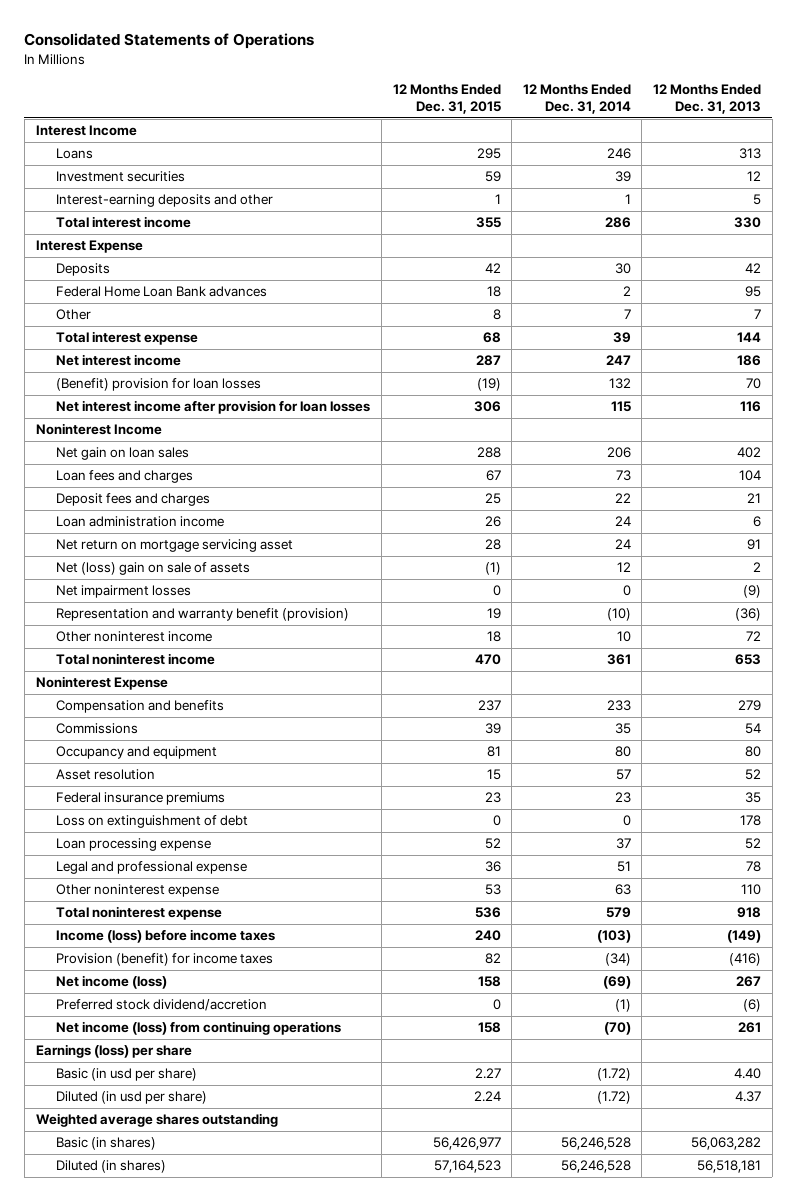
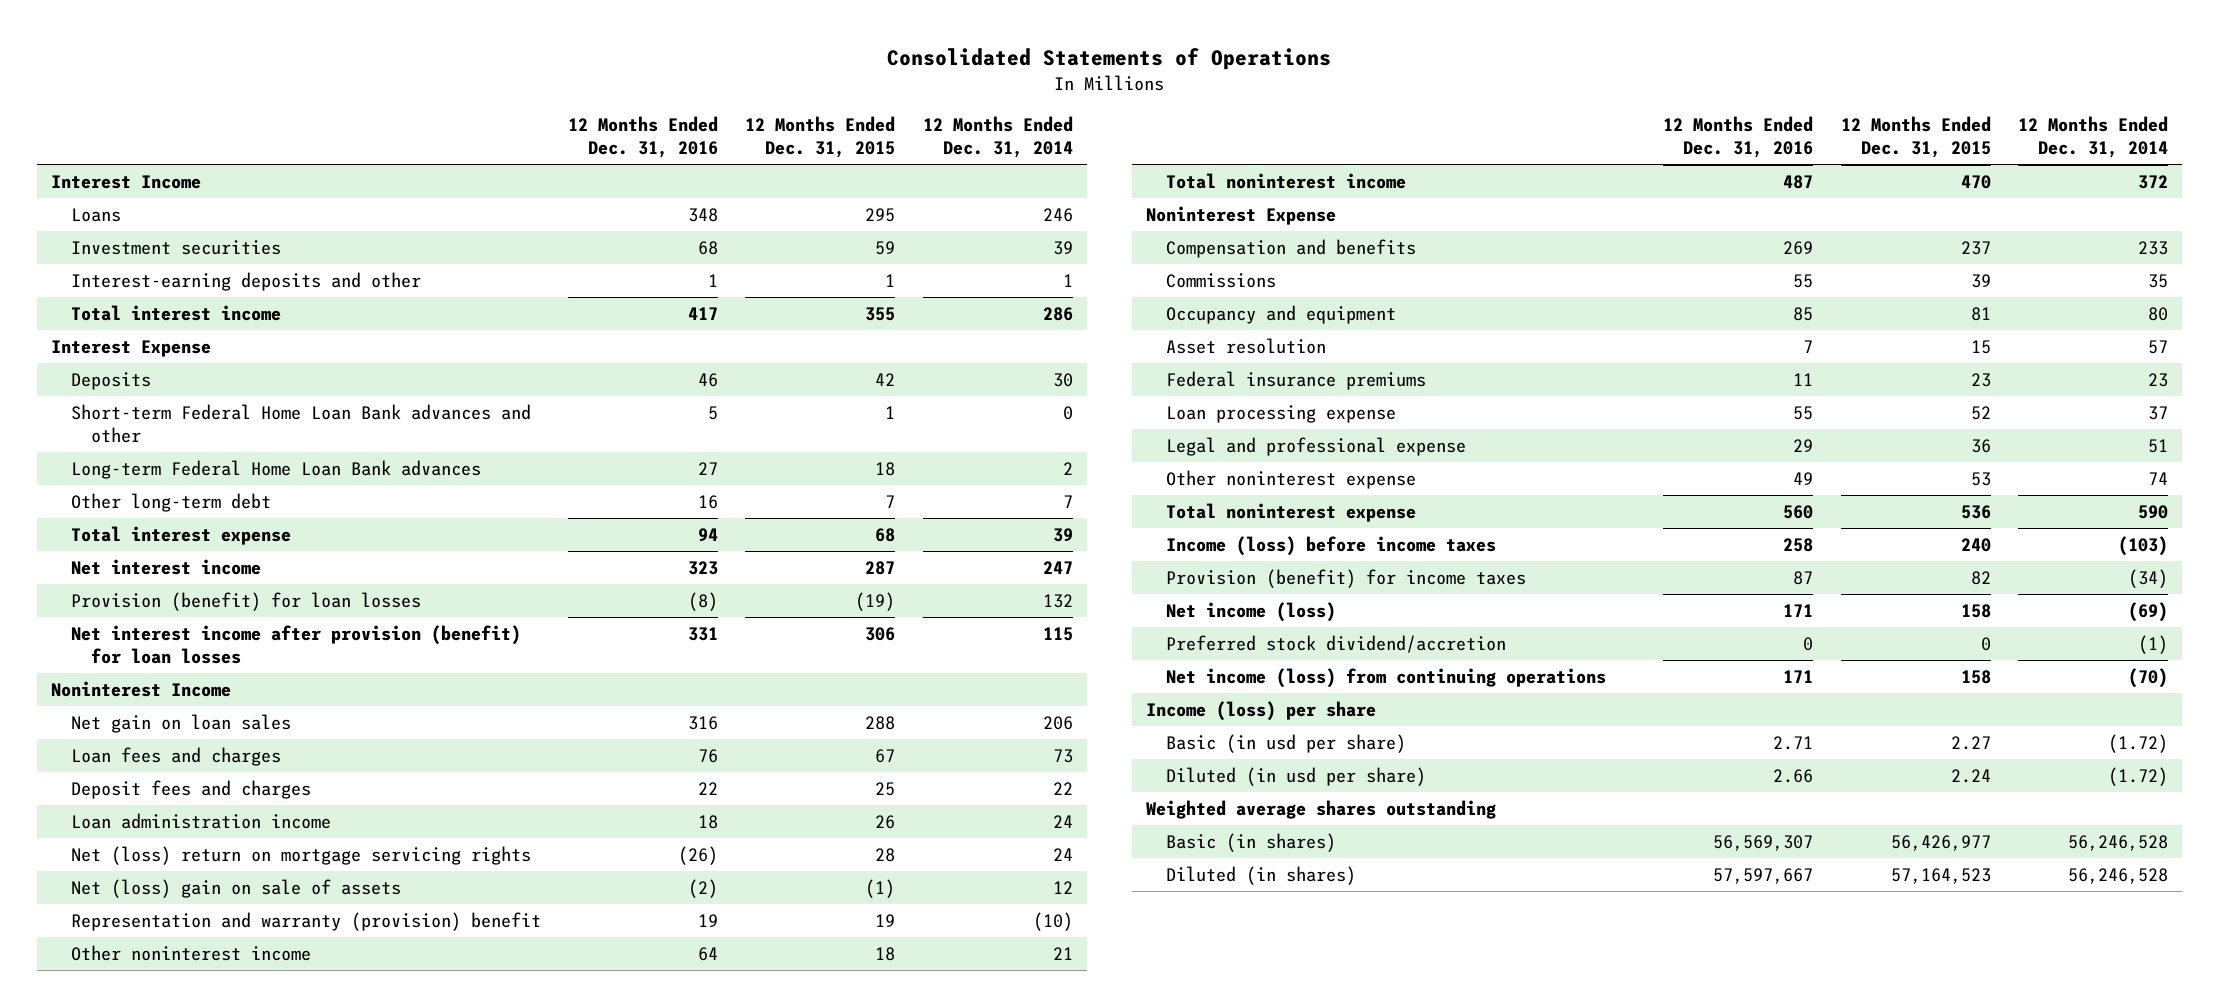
[652,83,761,114] 12 Months Ended Dec. 31, 2013 -> none
none -> [568,115,719,158] 12 Months Ended Dec. 31, 2016
none -> [70,403,531,444] Short-term Federal Home Loan Bank advances and other
[56,286,268,298] Federal Home Loan Bank advances -> [70,459,481,479] Long-term Federal Home Loan Bank advances
[56,309,92,321] Other -> [70,492,271,512] Other long-term debt
[492,309,501,321] 8 -> [885,494,896,508] 7
[56,378,262,392] (Benefit) provision for loan losses -> [70,591,421,611] Provision (benefit) for loan losses
[56,400,371,415] Net interest income after provision for loan losses -> [70,624,521,665] Net interest income after provision (benefit) for loan losses
[56,539,294,553] Net return on mortgage servicing asset -> [70,845,531,865] Net (loss) return on mortgage servicing rights
[56,585,192,599] Net impairment losses -> none
[56,608,350,622] Representation and warranty benefit (provision) -> [70,911,541,931] Representation and warranty (provision) benefit
[616,631,631,643] 10 -> [1052,946,1073,960] 21
[606,654,631,666] 361 -> [2138,174,2169,189] 372
[56,815,249,829] Loss on extinguishment of debt -> none
[614,884,631,896] 63 -> [2148,471,2169,485] 74
[605,907,631,919] 579 -> [2138,504,2169,519] 590
[35,1044,192,1059] Earnings (loss) per share -> [1145,700,1376,721] Income (loss) per share

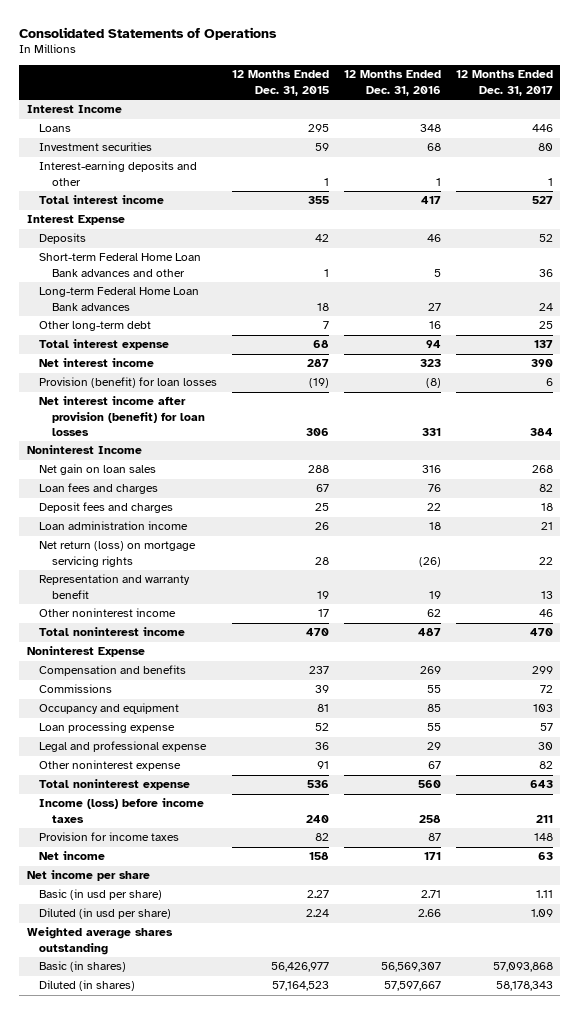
[922,115,1073,158] 12 Months Ended Dec. 31, 2014 -> none
none -> [455,70,553,96] 12 Months Ended Dec. 31, 2017
[70,878,401,898] Net (loss) gain on sale of assets -> none
[70,845,531,865] Net (loss) return on mortgage servicing rights -> [39,541,197,567] Net return (loss) on mortgage servicing rights
[70,911,541,931] Representation and warranty (provision) benefit -> [39,574,191,599] Representation and warranty benefit
[698,946,719,961] 64 -> [426,609,441,618] 62
[875,946,896,961] 18 -> [318,609,330,618] 17
[1165,337,1326,354] Asset resolution -> none
[1165,370,1426,390] Federal insurance premiums -> none
[1793,471,1814,485] 49 -> [427,761,441,770] 67
[1970,471,1991,486] 53 -> [317,761,330,770] 91
[1165,634,1506,653] Preferred stock dividend/accretion -> none
[1165,667,1606,688] Net income (loss) from continuing operations -> none
[1165,568,1526,588] Provision (benefit) for income taxes -> [39,832,180,842] Provision for income taxes
[1165,601,1336,622] Net income (loss) -> [39,851,106,861] Net income
[1145,700,1376,721] Income (loss) per share -> [26,870,150,882] Net income per share

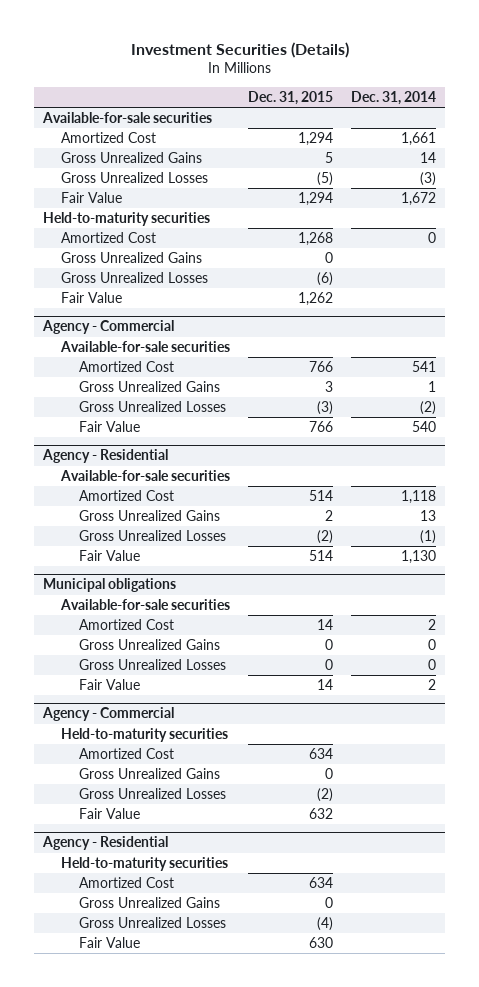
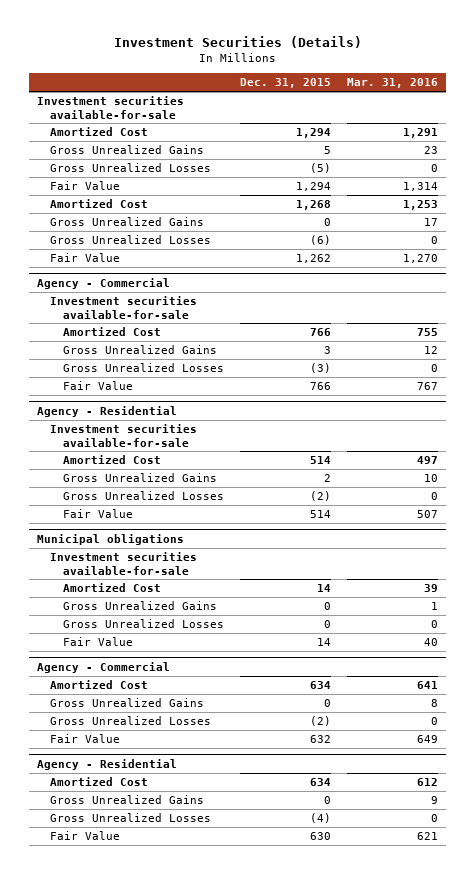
[351,90,437,105] Dec. 31, 2014 -> none
none -> [347,78,439,89] Mar. 31, 2016
[42,111,213,123] Available-for-sale securities -> [37,96,185,119] Investment securities available-for-sale
[43,211,211,226] Held-to-maturity securities -> none
[60,340,231,352] Available-for-sale securities -> [50,296,198,319] Investment securities available-for-sale
[60,469,231,481] Available-for-sale securities -> [50,424,198,447] Investment securities available-for-sale
[60,598,231,610] Available-for-sale securities -> [50,552,198,575] Investment securities available-for-sale
[61,727,229,742] Held-to-maturity securities -> none
[61,856,229,871] Held-to-maturity securities -> none

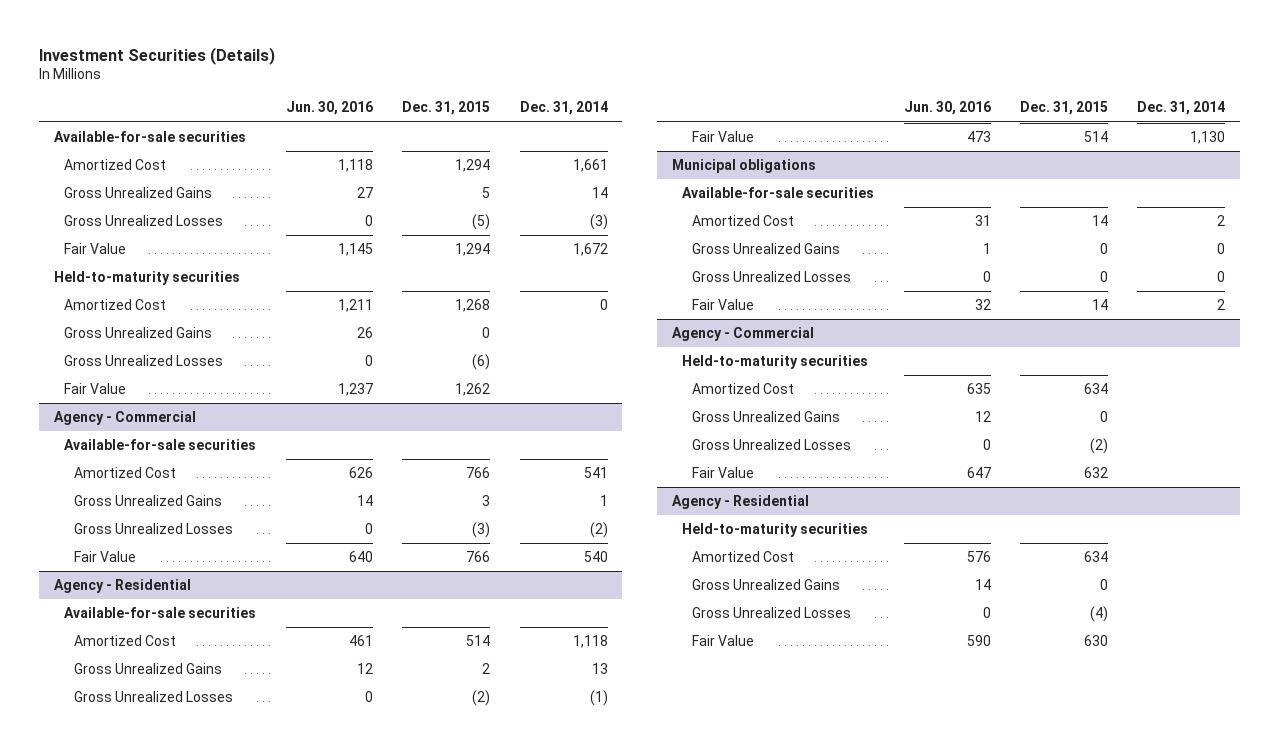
[347,78,439,89] Mar. 31, 2016 -> none
none -> [285,101,373,116] Jun. 30, 2016
none -> [519,101,608,116] Dec. 31, 2014
[37,96,185,119] Investment securities available-for-sale -> [53,131,246,143] Available-for-sale securities
none -> [53,271,240,286] Held-to-maturity securities
[50,296,198,319] Investment securities available-for-sale -> [64,439,257,451] Available-for-sale securities
[50,424,198,447] Investment securities available-for-sale -> [64,607,257,619] Available-for-sale securities
[50,552,198,575] Investment securities available-for-sale -> [682,187,875,199] Available-for-sale securities
none -> [682,355,869,370] Held-to-maturity securities
none -> [682,523,869,538] Held-to-maturity securities

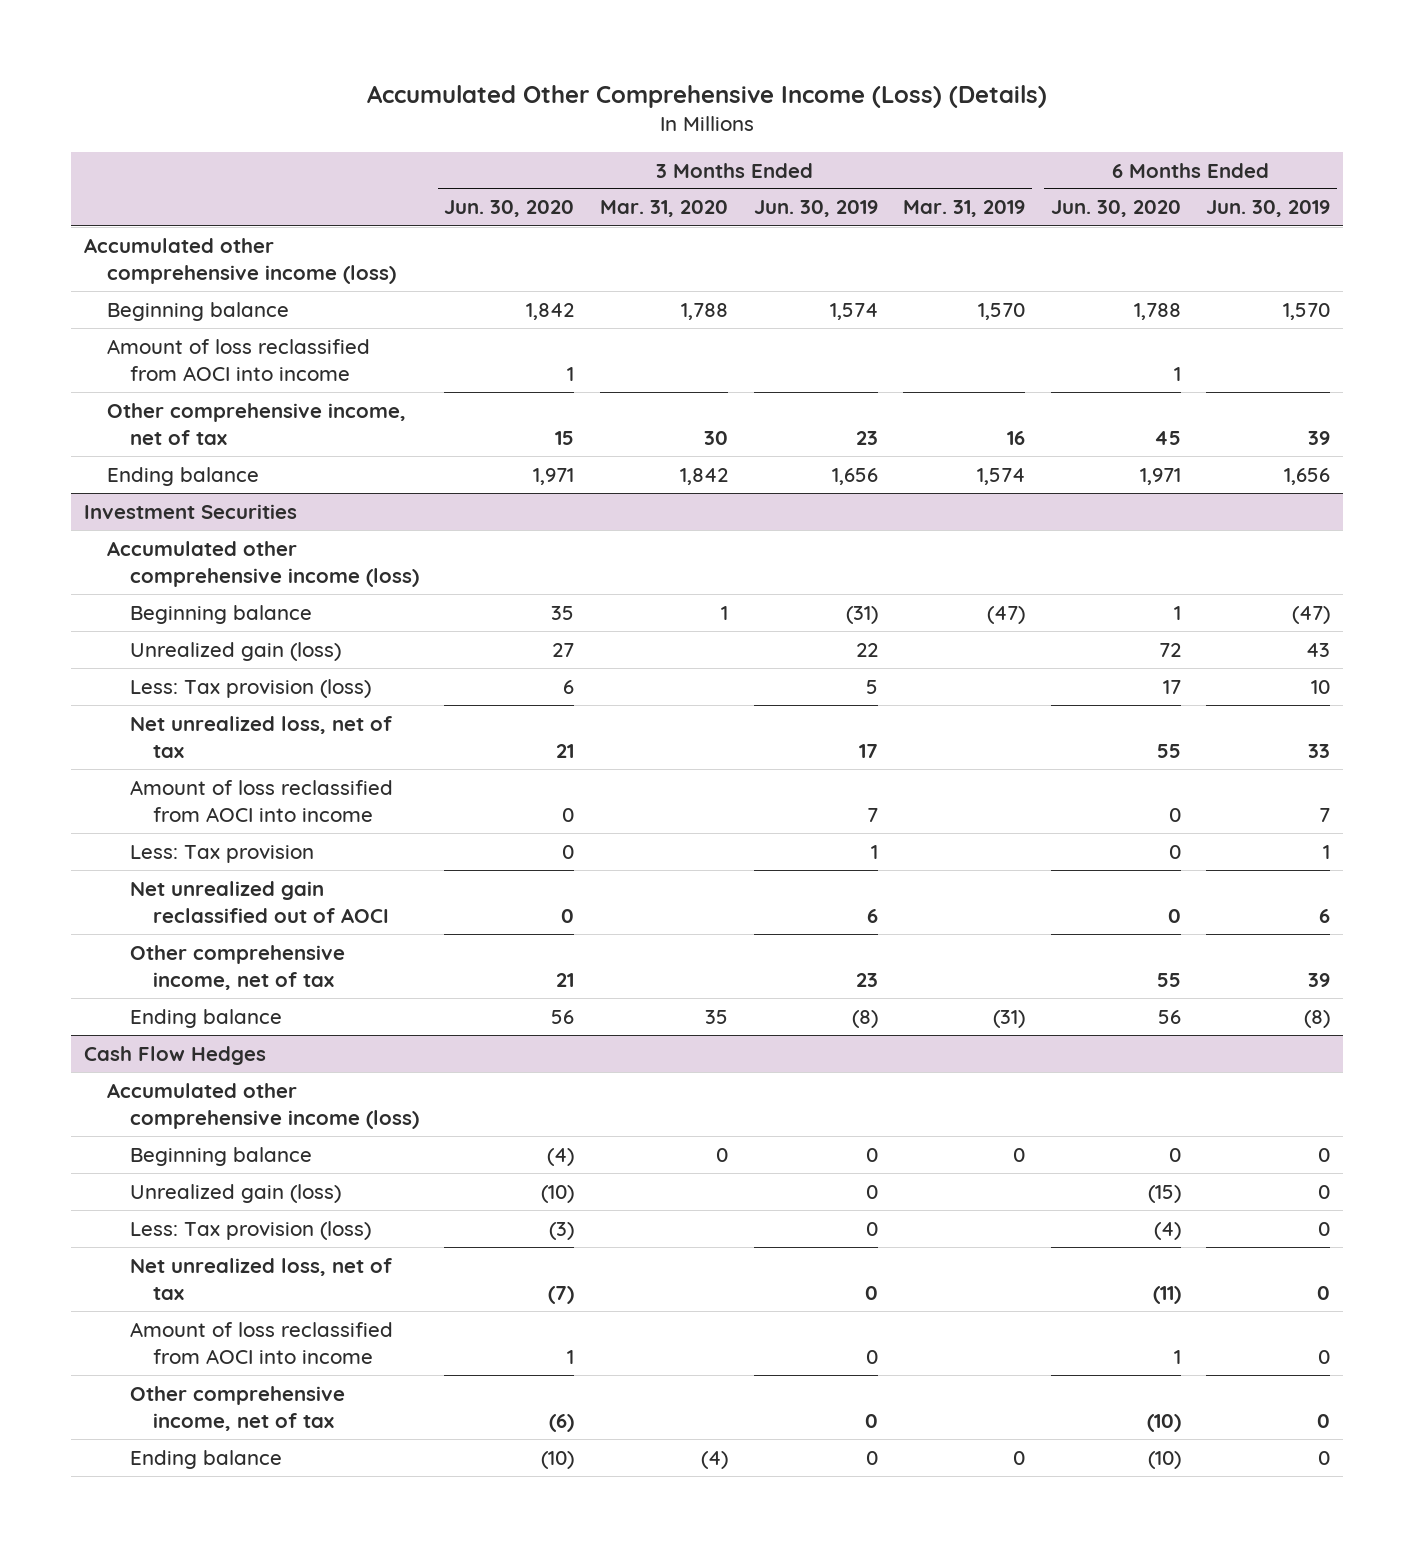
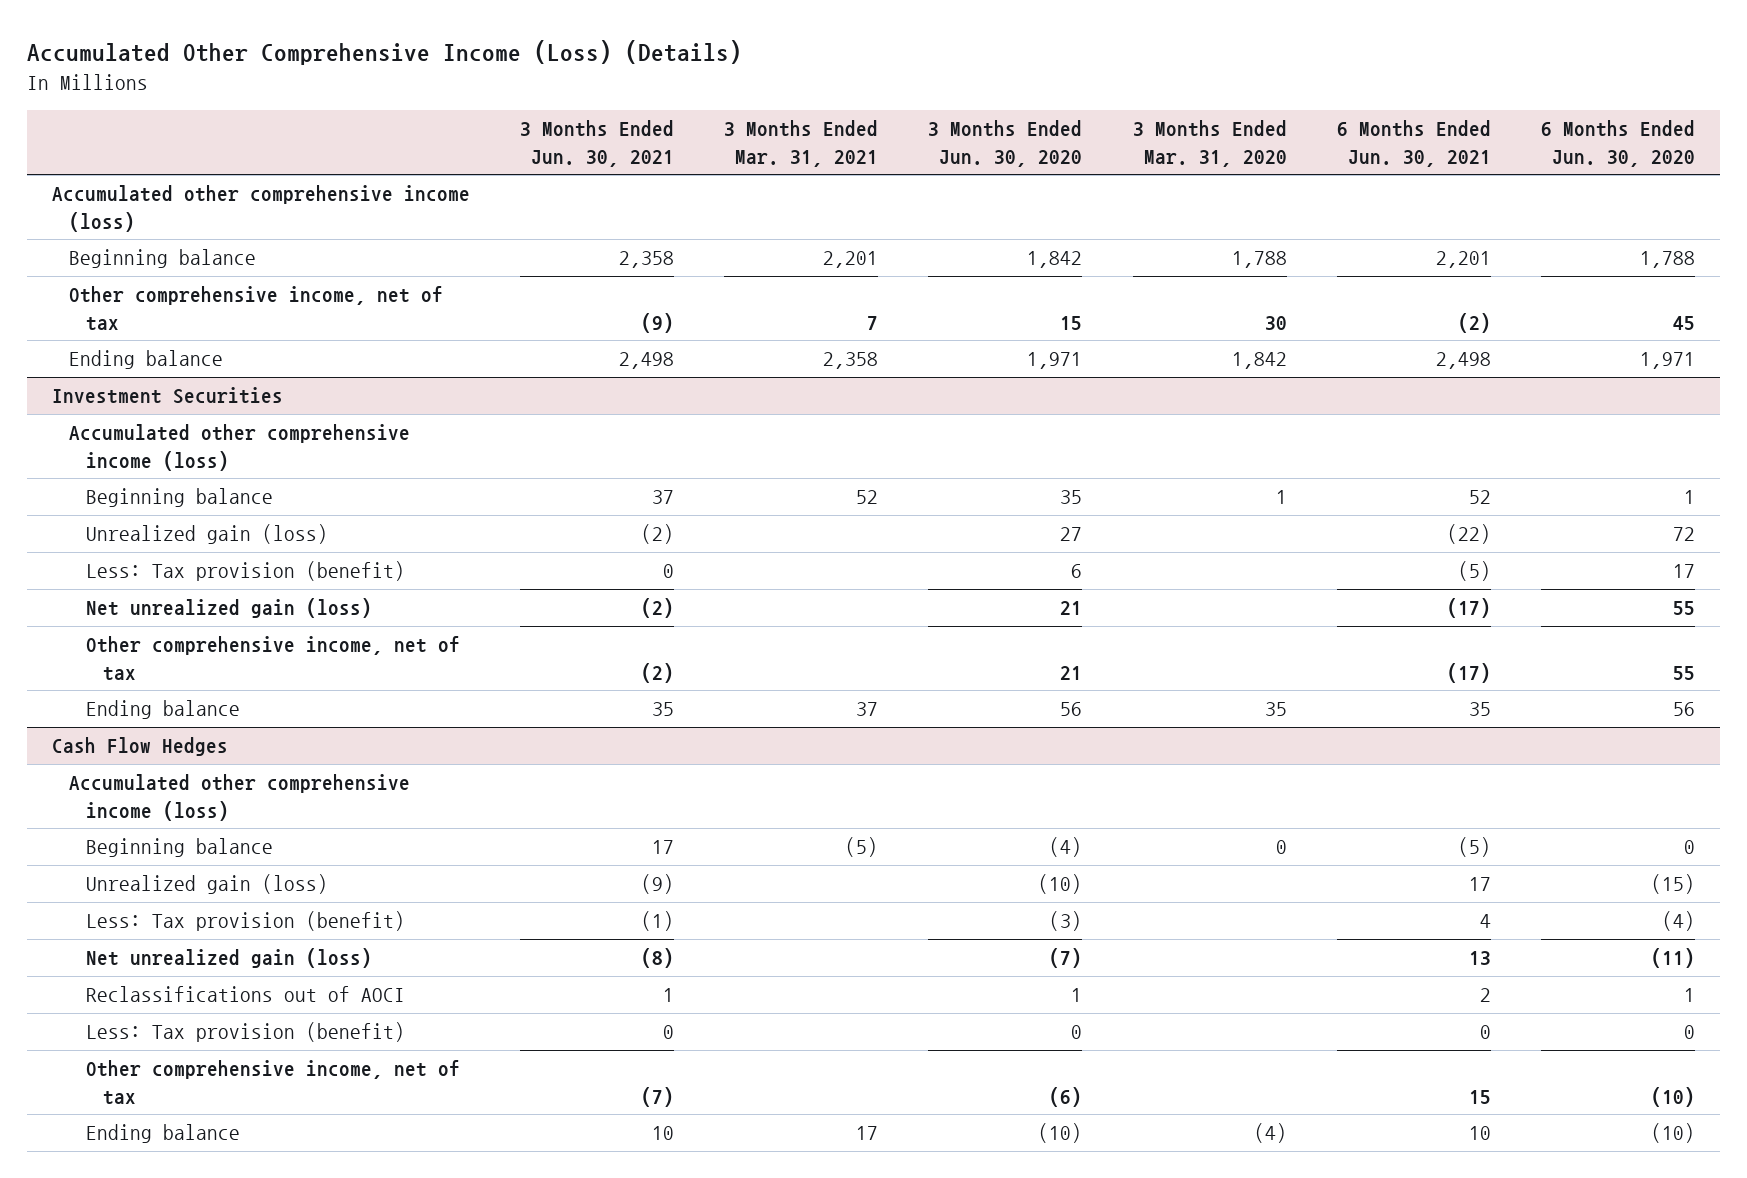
[753,200,878,218] Jun. 30, 2019 -> none
[903,200,1026,218] Mar. 31, 2019 -> none
[1206,200,1331,218] Jun. 30, 2019 -> none
none -> [520,120,675,167] 3 Months Ended Jun. 30, 2021
none -> [724,120,879,167] 3 Months Ended Mar. 31, 2021
none -> [1336,120,1491,167] 6 Months Ended Jun. 30, 2021
[106,338,370,381] Amount of loss reclassified from AOCI into income -> none
[129,779,393,822] Amount of loss reclassified from AOCI into income -> none
[129,844,314,863] Less: Tax provision -> none
[129,880,389,923] Net unrealized gain reclassified out of AOCI -> none
[129,678,371,698] Less: Tax provision (loss) -> [86,561,406,582] Less: Tax provision (benefit)
[129,715,392,758] Net unrealized loss, net of tax -> [86,598,373,619] Net unrealized gain (loss)
[129,1220,371,1240] Less: Tax provision (loss) -> [86,911,406,932] Less: Tax provision (benefit)
[129,1257,392,1300] Net unrealized loss, net of tax -> [86,948,373,969] Net unrealized gain (loss)
[129,1321,393,1364] Amount of loss reclassified from AOCI into income -> [86,986,406,1003] Reclassifications out of AOCI
none -> [86,1022,406,1043] Less: Tax provision (benefit)

